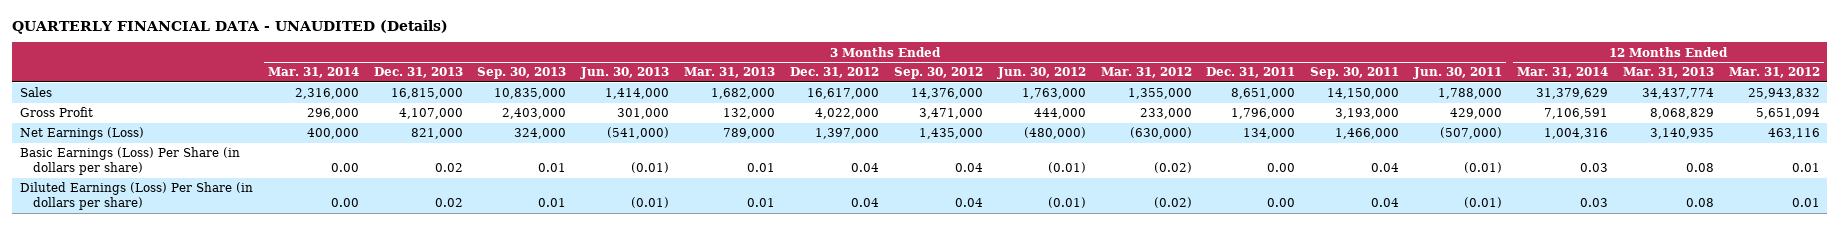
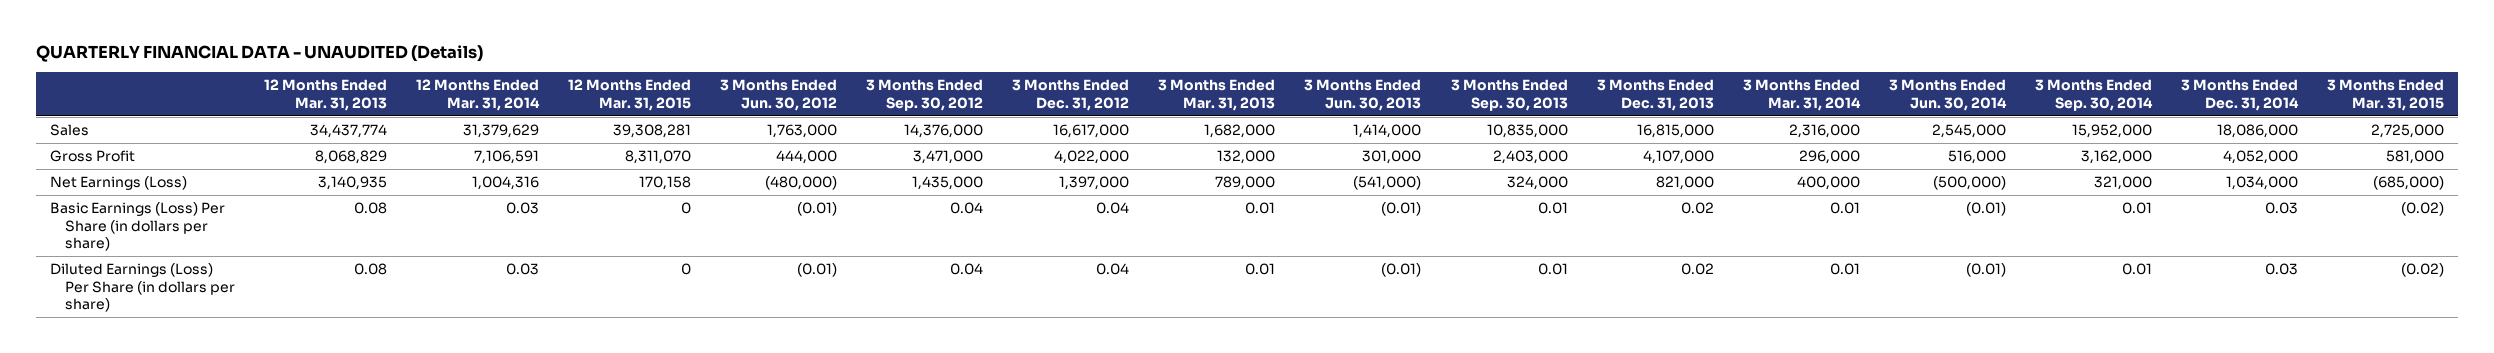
[1100,67,1192,79] Mar. 31, 2012 -> none
[1206,67,1296,79] Dec. 31, 2011 -> none
[1310,67,1400,80] Sep. 30, 2011 -> none
[1413,67,1503,80] Jun. 30, 2011 -> none
[1728,67,1820,79] Mar. 31, 2012 -> none
none -> [568,79,692,111] 12 Months Ended Mar. 31, 2015
none -> [1888,79,2007,111] 3 Months Ended Jun. 30, 2014
none -> [2034,79,2153,111] 3 Months Ended Sep. 30, 2014
none -> [2180,79,2299,111] 3 Months Ended Dec. 31, 2014
none -> [2326,79,2444,111] 3 Months Ended Mar. 31, 2015
[330,163,359,173] 0.00 -> [1829,202,1860,215] 0.01
[330,198,359,208] 0.00 -> [1829,263,1860,276] 0.01

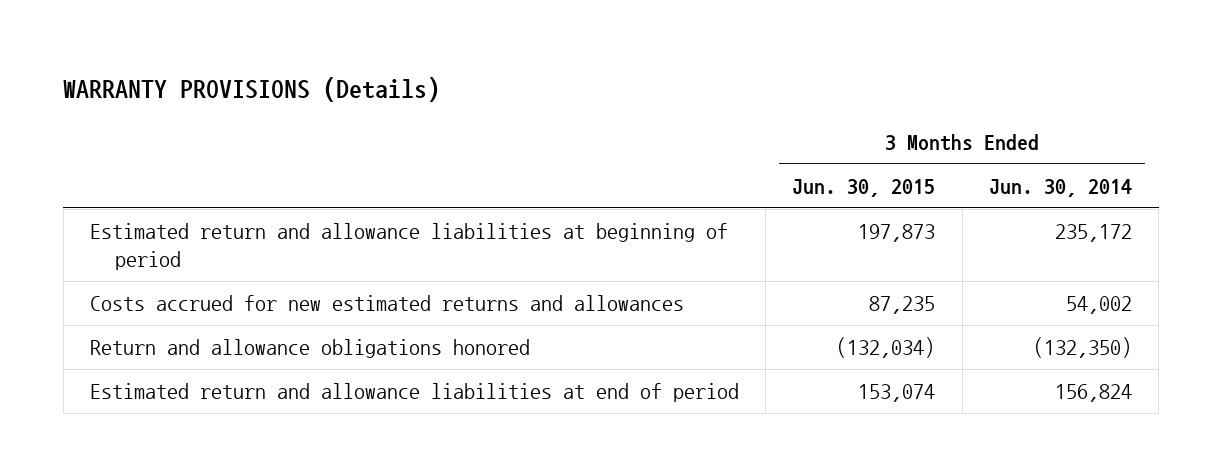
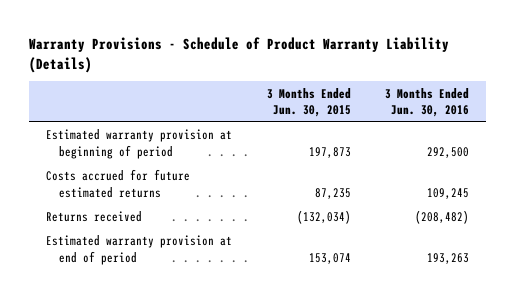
[63,77,441,103] WARRANTY PROVISIONS (Details) -> [29,36,450,73] Warranty Provisions - Schedule of Product Warranty Liability (Details)
[988,178,1132,197] Jun. 30, 2014 -> none
none -> [384,87,469,118] 3 Months Ended Jun. 30, 2016
[89,223,728,270] Estimated return and allowance liabilities at beginning of period -> [46,129,233,159] Estimated warranty provision at beginning of period
[89,295,684,312] Costs accrued for new estimated returns and allowances -> [46,169,191,198] Costs accrued for future estimated returns
[89,339,530,359] Return and allowance obligations honored -> [46,211,143,223] Returns received
[89,383,739,403] Estimated return and allowance liabilities at end of period -> [46,235,233,265] Estimated warranty provision at end of period

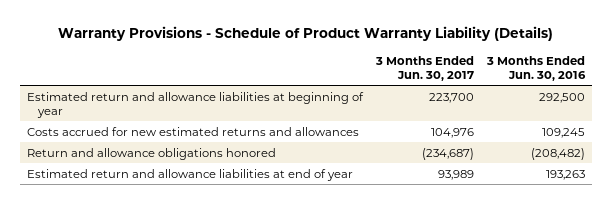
[266,87,351,118] 3 Months Ended Jun. 30, 2015 -> none
none -> [375,55,475,81] 3 Months Ended Jun. 30, 2017
[46,129,233,159] Estimated warranty provision at beginning of period -> [26,91,364,118] Estimated return and allowance liabilities at beginning of year
[46,169,191,198] Costs accrued for future estimated returns -> [26,126,359,136] Costs accrued for new estimated returns and allowances
[46,211,143,223] Returns received -> [26,147,276,160] Return and allowance obligations honored
[46,235,233,265] Estimated warranty provision at end of period -> [26,168,353,181] Estimated return and allowance liabilities at end of year

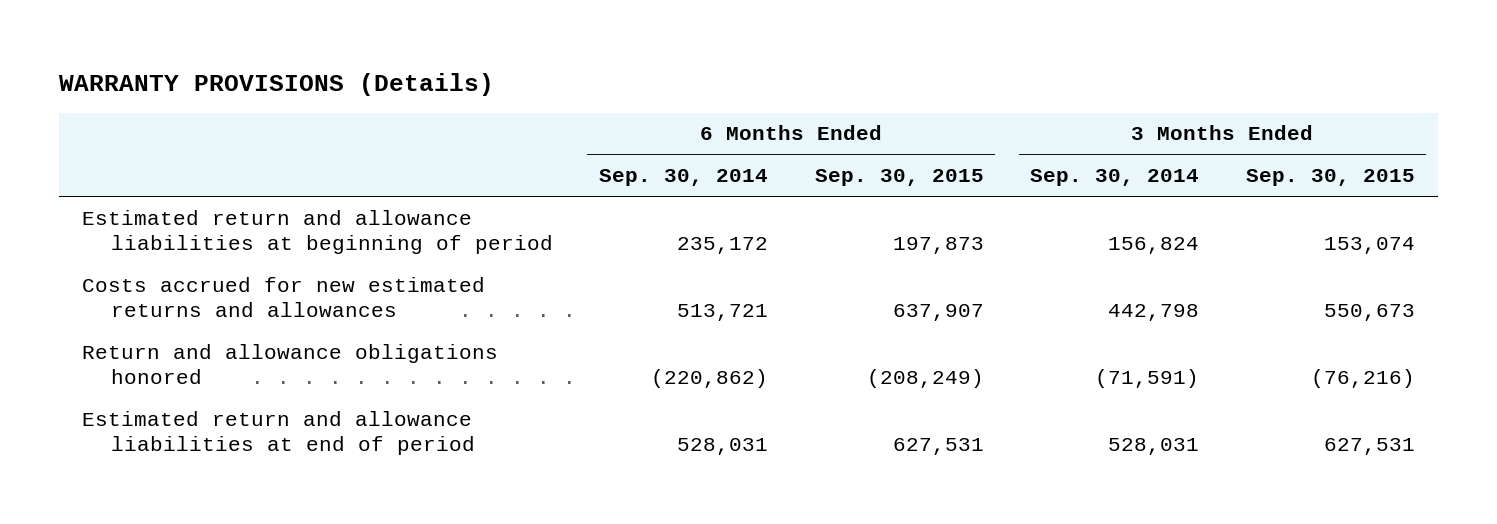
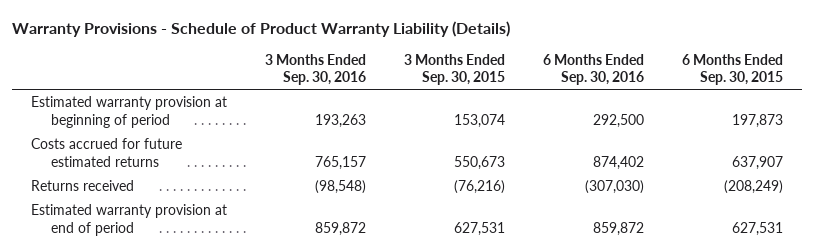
[58,73,494,97] WARRANTY PROVISIONS (Details) -> [12,20,511,37] Warranty Provisions - Schedule of Product Warranty Liability (Details)
[599,169,769,187] Sep. 30, 2014 -> none
[1030,169,1200,187] Sep. 30, 2014 -> none
none -> [265,53,367,86] 3 Months Ended Sep. 30, 2016
none -> [542,53,644,86] 6 Months Ended Sep. 30, 2016
[81,209,553,255] Estimated return and allowance liabilities at beginning of period -> [31,96,228,128] Estimated warranty provision at beginning of period
[81,276,485,318] Costs accrued for new estimated returns and allowances -> [31,138,183,167] Costs accrued for future estimated returns
[81,343,498,385] Return and allowance obligations honored -> [31,180,135,192] Returns received
[81,410,475,456] Estimated return and allowance liabilities at end of period -> [31,204,228,236] Estimated warranty provision at end of period

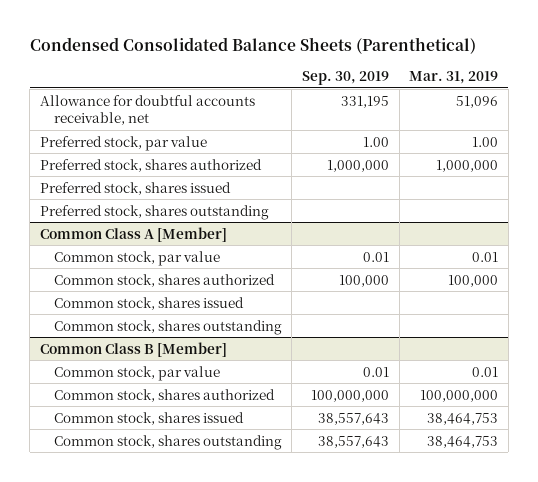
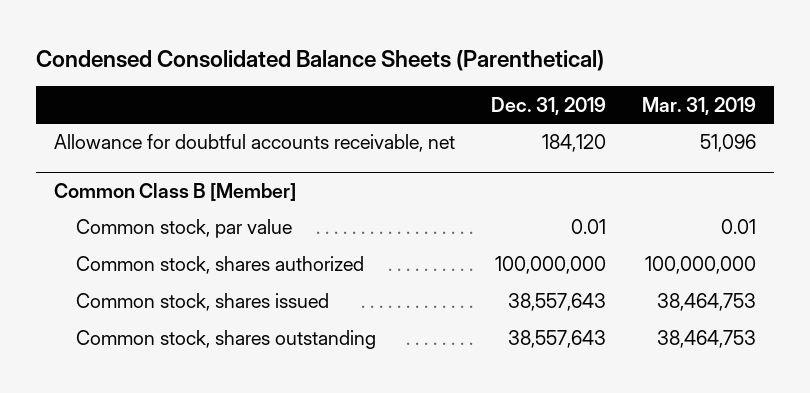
[302,71,390,86] Sep. 30, 2019 -> none
none -> [490,96,606,115] Dec. 31, 2019
[39,135,207,151] Preferred stock, par value -> none
[39,158,262,172] Preferred stock, shares authorized -> none
[39,181,231,195] Preferred stock, shares issued -> none
[39,204,269,220] Preferred stock, shares outstanding -> none
[39,226,227,242] Common Class A [Member] -> none
[53,250,220,266] Common stock, par value -> none
[53,273,275,287] Common stock, shares authorized -> none
[53,296,244,310] Common stock, shares issued -> none
[53,319,282,335] Common stock, shares outstanding -> none

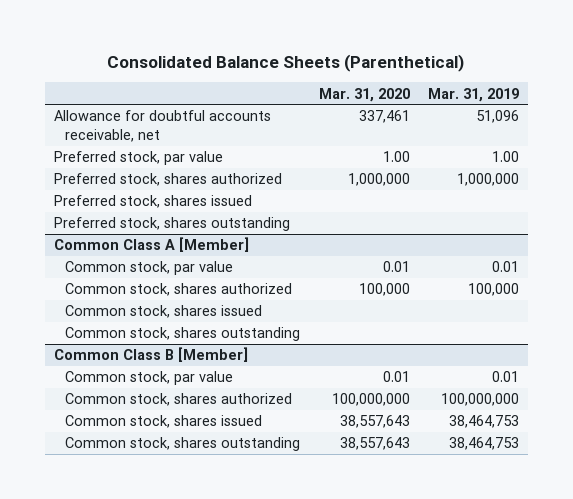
[36,49,605,71] Condensed Consolidated Balance Sheets (Parenthetical) -> [107,53,465,72] Consolidated Balance Sheets (Parenthetical)
[490,96,606,115] Dec. 31, 2019 -> none
none -> [318,87,410,102] Mar. 31, 2020
none -> [54,151,224,166] Preferred stock, par value
none -> [54,173,283,187] Preferred stock, shares authorized
none -> [54,195,253,209] Preferred stock, shares issued
none -> [54,217,291,232] Preferred stock, shares outstanding
none -> [54,237,250,253] Common Class A [Member]
none -> [65,261,234,276] Common stock, par value
none -> [65,283,293,297] Common stock, shares authorized
none -> [65,305,263,319] Common stock, shares issued
none -> [65,327,301,342] Common stock, shares outstanding

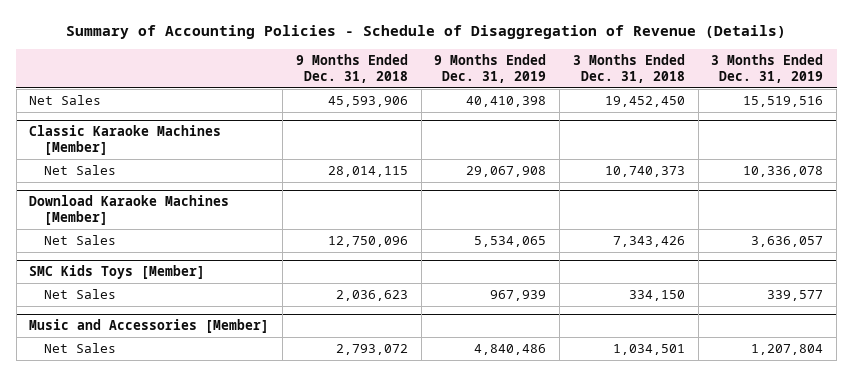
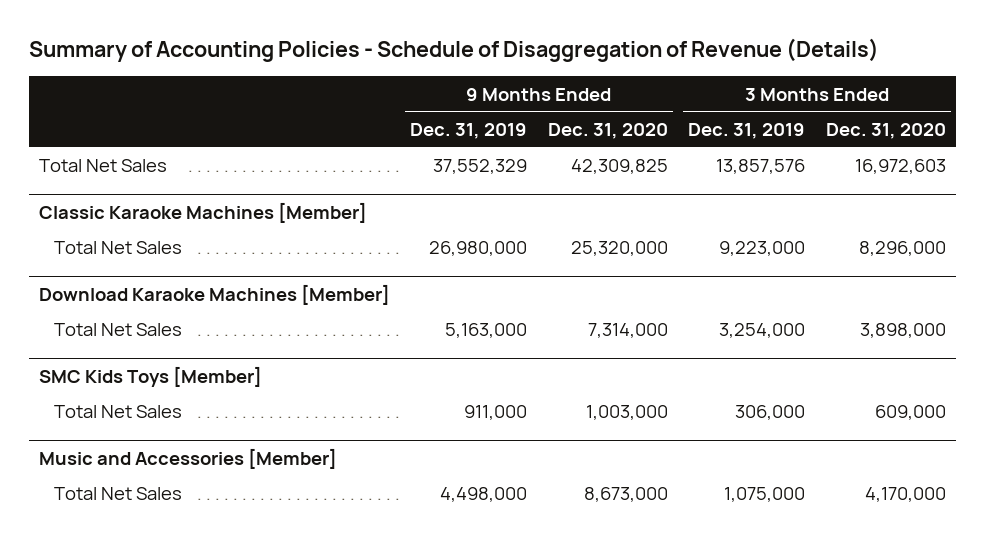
[295,53,408,83] 9 Months Ended Dec. 31, 2018 -> none
[572,53,685,83] 3 Months Ended Dec. 31, 2018 -> none
none -> [547,122,668,139] Dec. 31, 2020
none -> [825,122,946,139] Dec. 31, 2020
[29,94,102,105] Net Sales -> [38,159,167,173] Total Net Sales
[466,95,547,107] 40,410,398 -> [433,159,528,175] 37,552,329
[743,95,824,107] 15,519,516 -> [716,159,806,175] 13,857,576
[44,164,117,175] Net Sales -> [54,241,183,255] Total Net Sales
[466,165,547,177] 29,067,908 -> [429,241,528,257] 26,980,000
[743,165,824,177] 10,336,078 -> [719,241,806,257] 9,223,000
[44,234,117,245] Net Sales -> [54,323,183,337] Total Net Sales
[474,235,547,247] 5,534,065 -> [445,323,528,339] 5,163,000
[751,235,824,247] 3,636,057 -> [719,323,806,339] 3,254,000
[44,288,117,299] Net Sales -> [54,405,183,419] Total Net Sales
[490,289,547,301] 967,939 -> [464,405,528,421] 911,000
[767,289,824,301] 339,577 -> [735,405,806,421] 306,000
[44,342,117,353] Net Sales -> [54,487,183,501] Total Net Sales
[474,343,547,355] 4,840,486 -> [440,487,528,503] 4,498,000
[751,343,824,355] 1,207,804 -> [724,487,806,503] 1,075,000

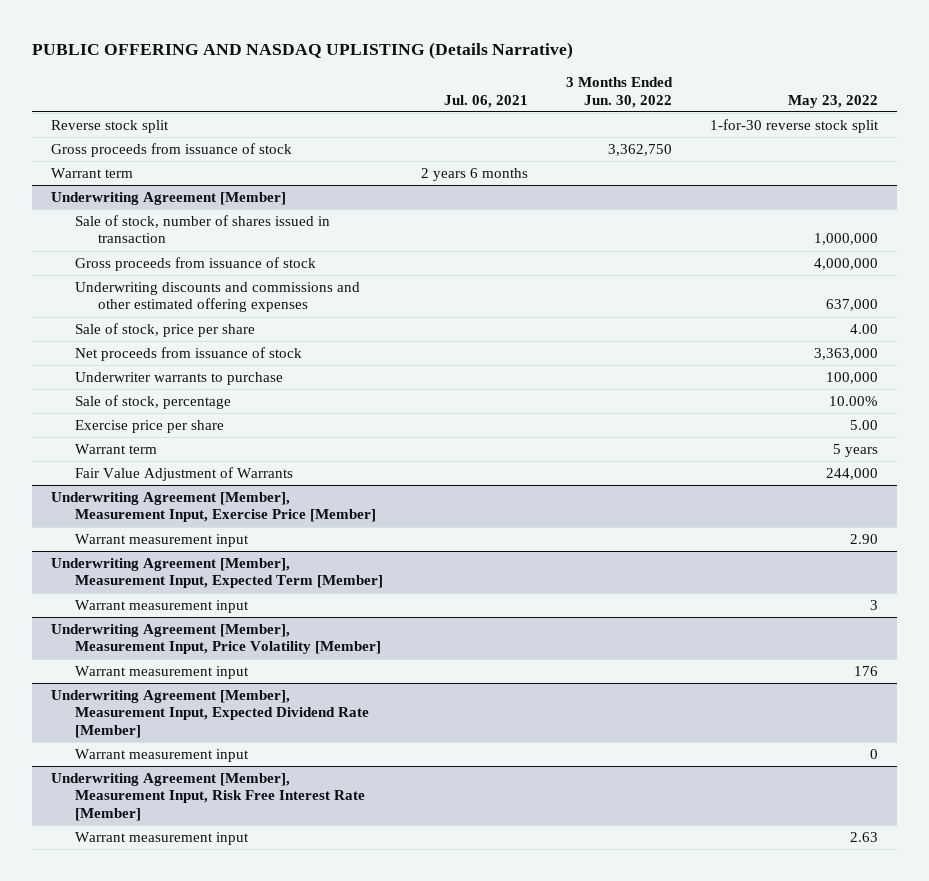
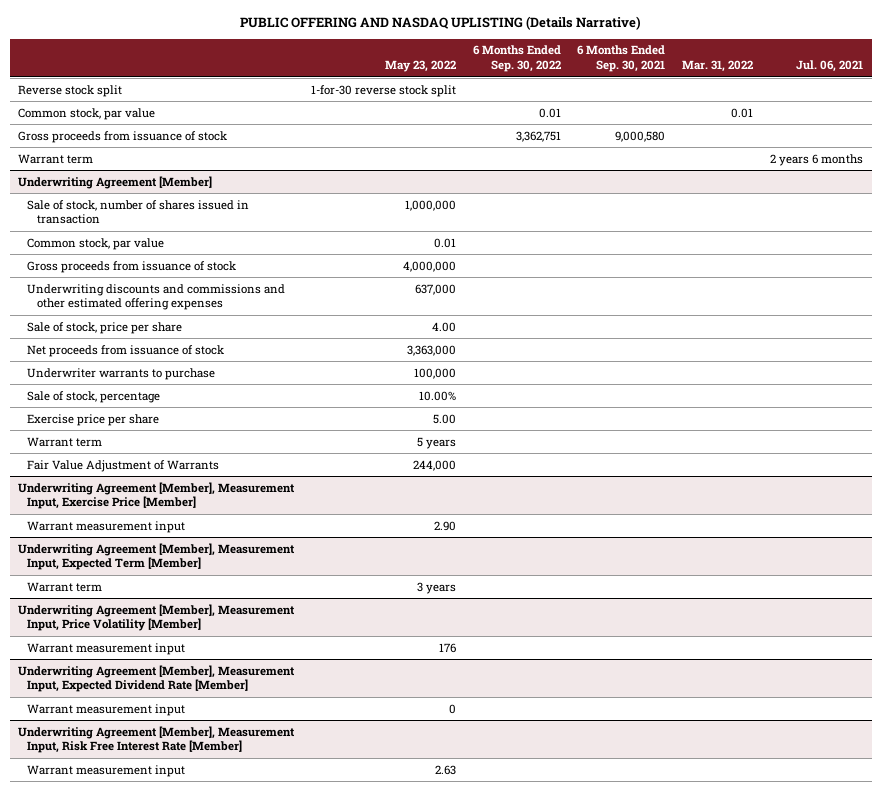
[565,77,673,108] 3 Months Ended Jun. 30, 2022 -> none
none -> [472,45,561,72] 6 Months Ended Sep. 30, 2022
none -> [577,45,666,72] 6 Months Ended Sep. 30, 2021
none -> [682,59,754,72] Mar. 31, 2022
none -> [17,107,155,120] Common stock, par value
none -> [27,237,165,250] Common stock, par value
[74,599,249,613] Warrant measurement input -> none
none -> [27,581,103,592] Warrant term

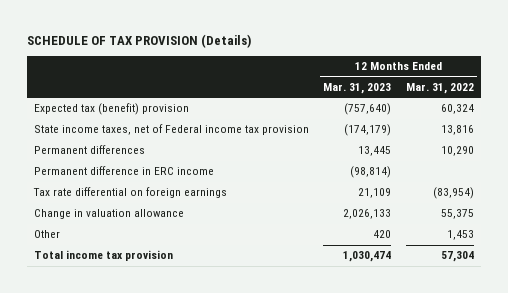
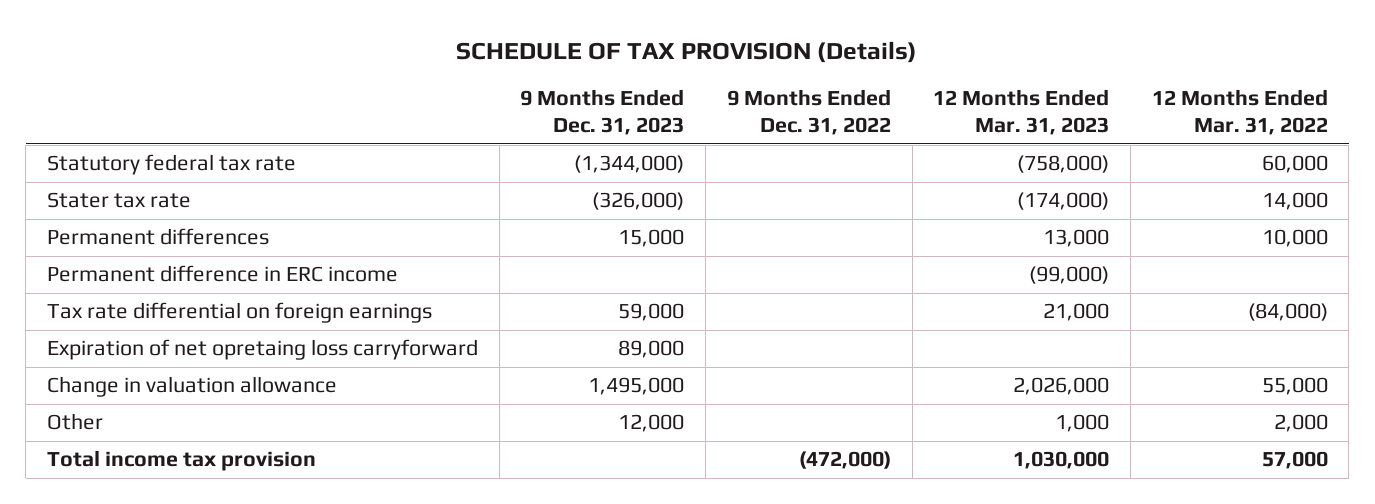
none -> [520,89,685,136] 9 Months Ended Dec. 31, 2023
none -> [726,89,891,136] 9 Months Ended Dec. 31, 2022
[34,103,190,116] Expected tax (benefit) provision -> none
[34,124,310,136] State income taxes, net of Federal income tax provision -> none
none -> [46,154,296,176] Statutory federal tax rate
none -> [46,192,191,209] Stater tax rate
[358,146,392,157] 13,445 -> [1043,229,1110,248] 13,000
[440,146,474,157] 10,290 -> [1261,229,1328,248] 10,000
[350,166,392,179] (98,814) -> [1029,266,1110,285] (99,000)
[358,188,392,199] 21,109 -> [1043,303,1110,322] 21,000
[432,187,474,200] (83,954) -> [1247,303,1328,322] (84,000)
none -> [46,339,478,361] Expiration of net opretaing loss carryforward
[343,209,392,220] 2,026,133 -> [1013,377,1110,396] 2,026,000
[440,209,474,220] 55,375 -> [1261,377,1328,396] 55,000
[373,230,392,239] 420 -> [1055,414,1110,433] 1,000
[446,230,474,241] 1,453 -> [1273,414,1328,433] 2,000
[343,251,392,263] 1,030,474 -> [1013,451,1110,470] 1,030,000
[440,251,474,263] 57,304 -> [1261,451,1328,470] 57,000

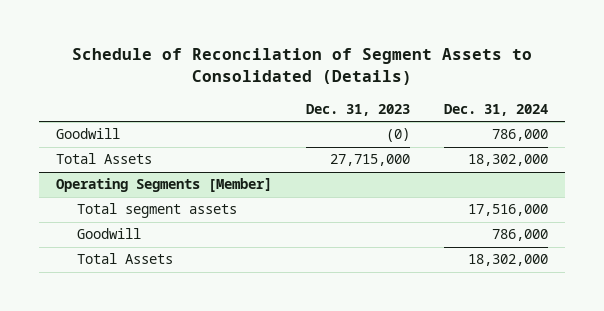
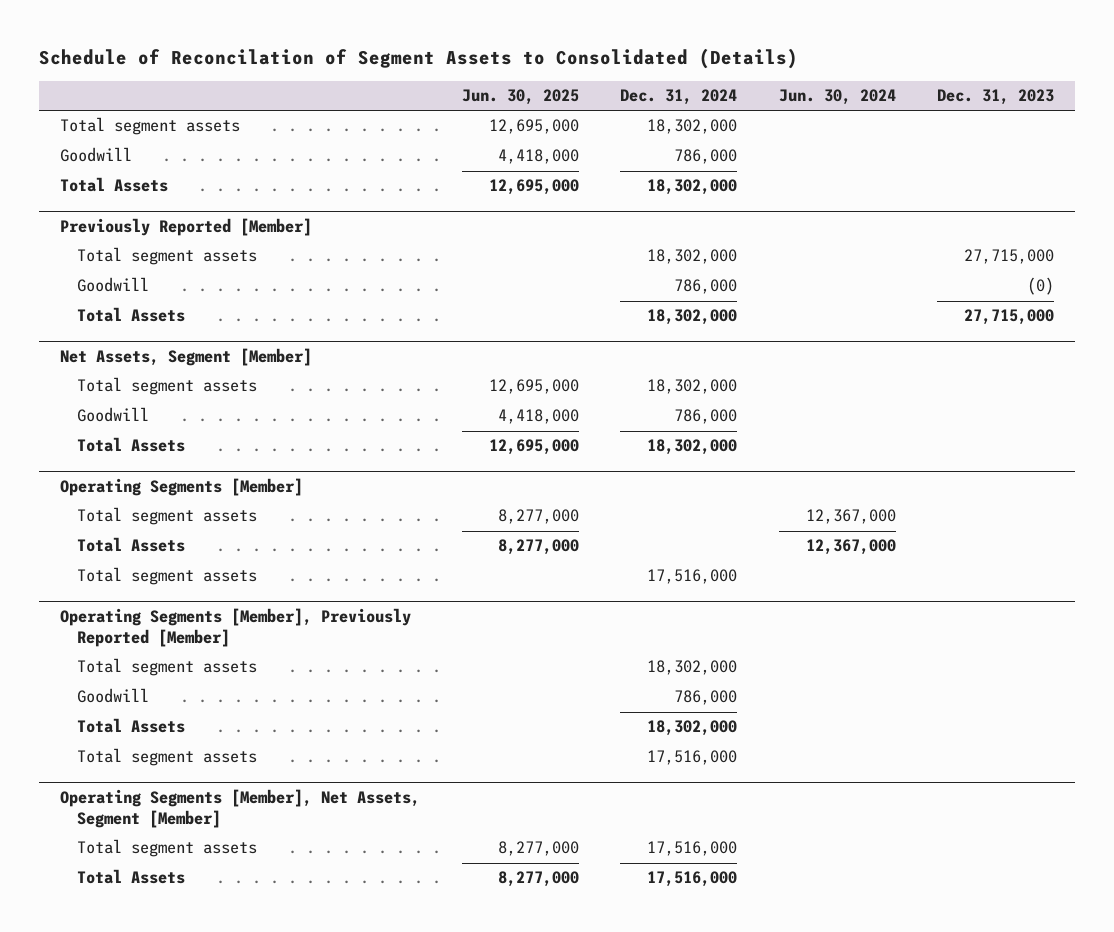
none -> [461,89,579,106] Jun. 30, 2025
none -> [778,89,896,106] Jun. 30, 2024
none -> [59,117,240,136] Total segment assets
none -> [59,147,132,163] Goodwill
none -> [59,177,168,193] Total Assets
none -> [59,217,312,236] Previously Reported [Member]
none -> [77,247,258,266] Total segment assets
none -> [59,347,312,366] Net Assets, Segment [Member]
none -> [77,377,258,396] Total segment assets
none -> [77,407,150,423] Goodwill
none -> [77,437,186,453] Total Assets
none -> [77,507,258,526] Total segment assets
none -> [77,537,186,553] Total Assets
none -> [59,607,411,647] Operating Segments [Member], Previously Reported [Member]
none -> [77,658,258,677] Total segment assets
none -> [77,748,258,767] Total segment assets
none -> [59,788,420,828] Operating Segments [Member], Net Assets, Segment [Member]
none -> [77,839,258,858] Total segment assets
none -> [77,869,186,885] Total Assets

